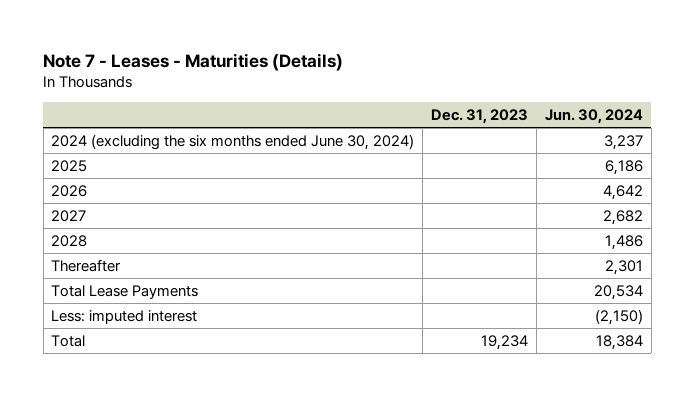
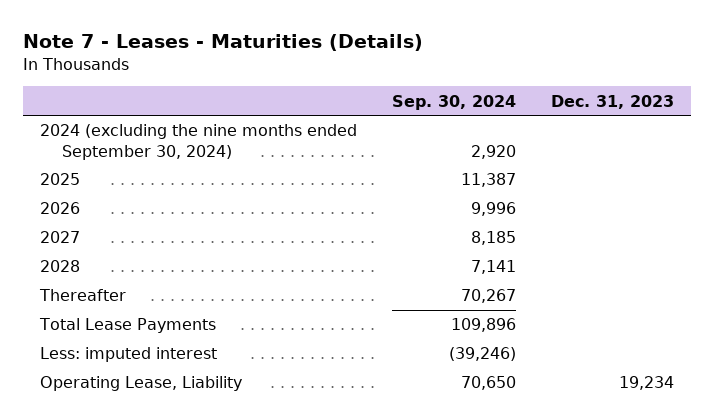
[544,109,643,125] Jun. 30, 2024 -> none
none -> [392,94,517,110] Sep. 30, 2024
[51,133,415,150] 2024 (excluding the six months ended June 30, 2024) -> [40,124,358,160] 2024 (excluding the nine months ended September 30, 2024)
[51,334,86,347] Total -> [40,376,243,392] Operating Lease, Liability

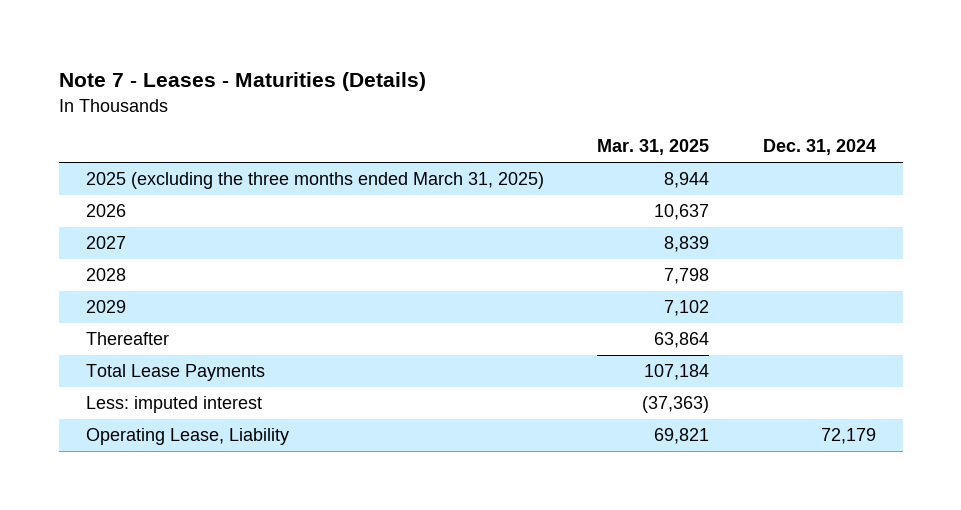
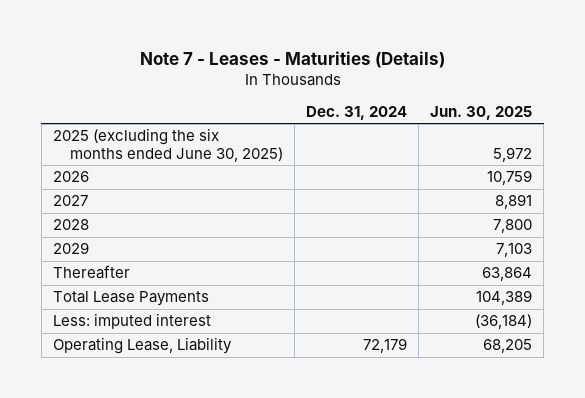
[597,139,710,156] Mar. 31, 2025 -> none
none -> [430,106,533,121] Jun. 30, 2025
[85,172,544,190] 2025 (excluding the three months ended March 31, 2025) -> [52,128,283,162] 2025 (excluding the six months ended June 30, 2025)

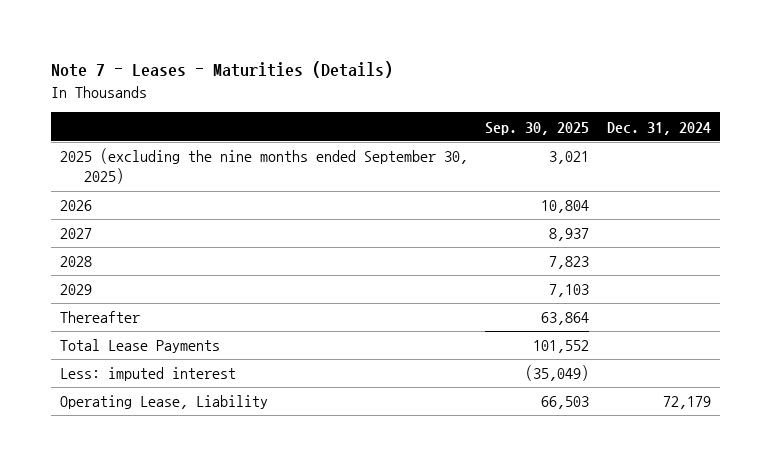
[430,106,533,121] Jun. 30, 2025 -> none
none -> [485,121,590,135] Sep. 30, 2025
[52,128,283,162] 2025 (excluding the six months ended June 30, 2025) -> [59,148,468,185] 2025 (excluding the nine months ended September 30, 2025)

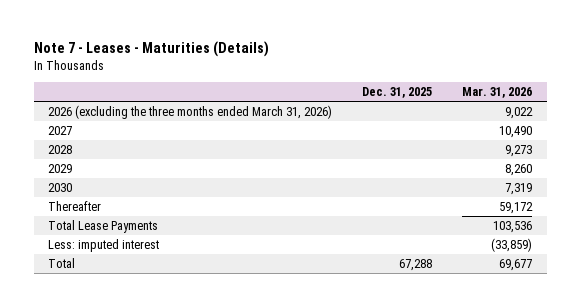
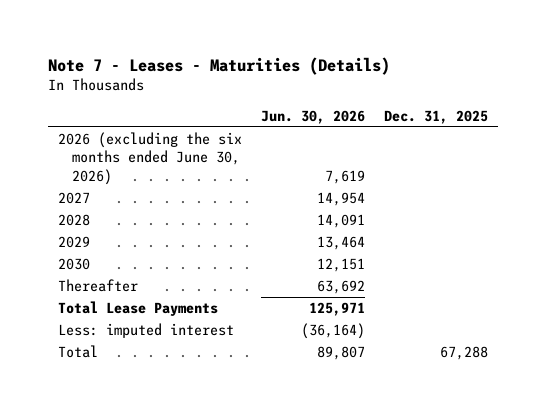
[461,87,532,99] Mar. 31, 2026 -> none
none -> [261,109,366,124] Jun. 30, 2026
[48,105,333,120] 2026 (excluding the three months ended March 31, 2026) -> [57,132,242,185] 2026 (excluding the six months ended June 30, 2026)

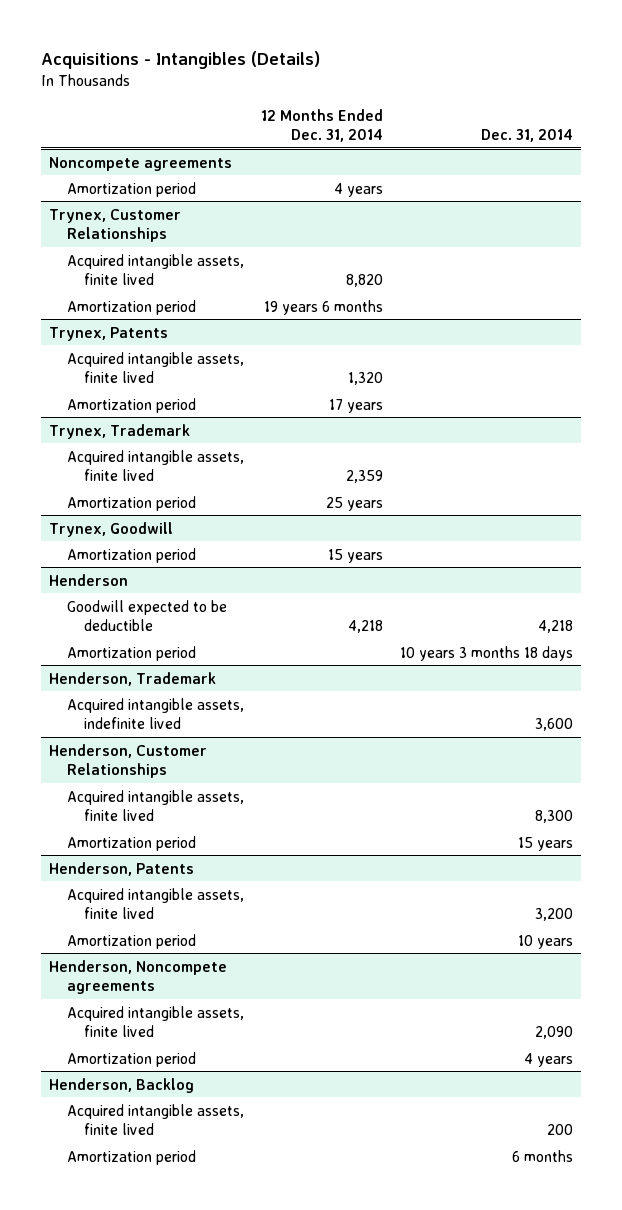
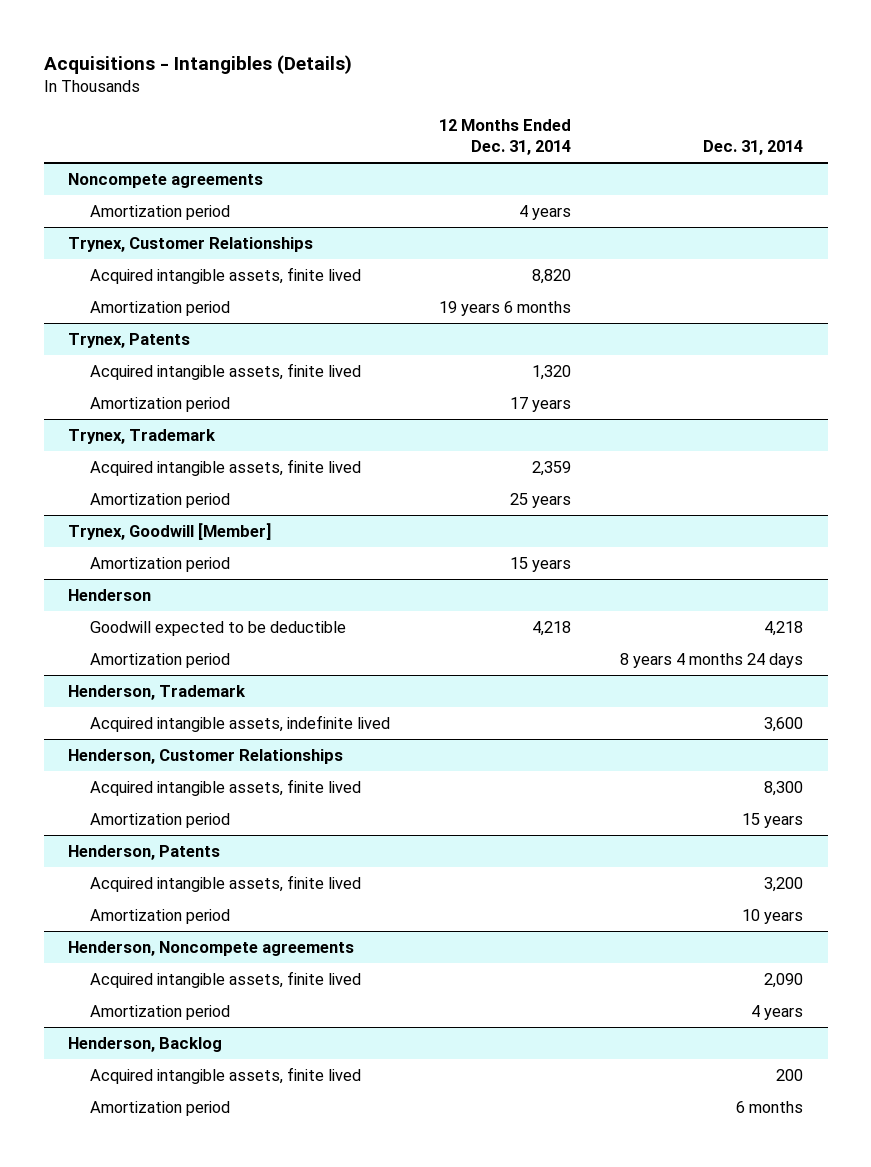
[49,521,174,537] Trynex, Goodwill -> [68,522,273,540] Trynex, Goodwill [Member]
[399,645,573,661] 10 years 3 months 18 days -> [620,652,804,668] 8 years 4 months 24 days

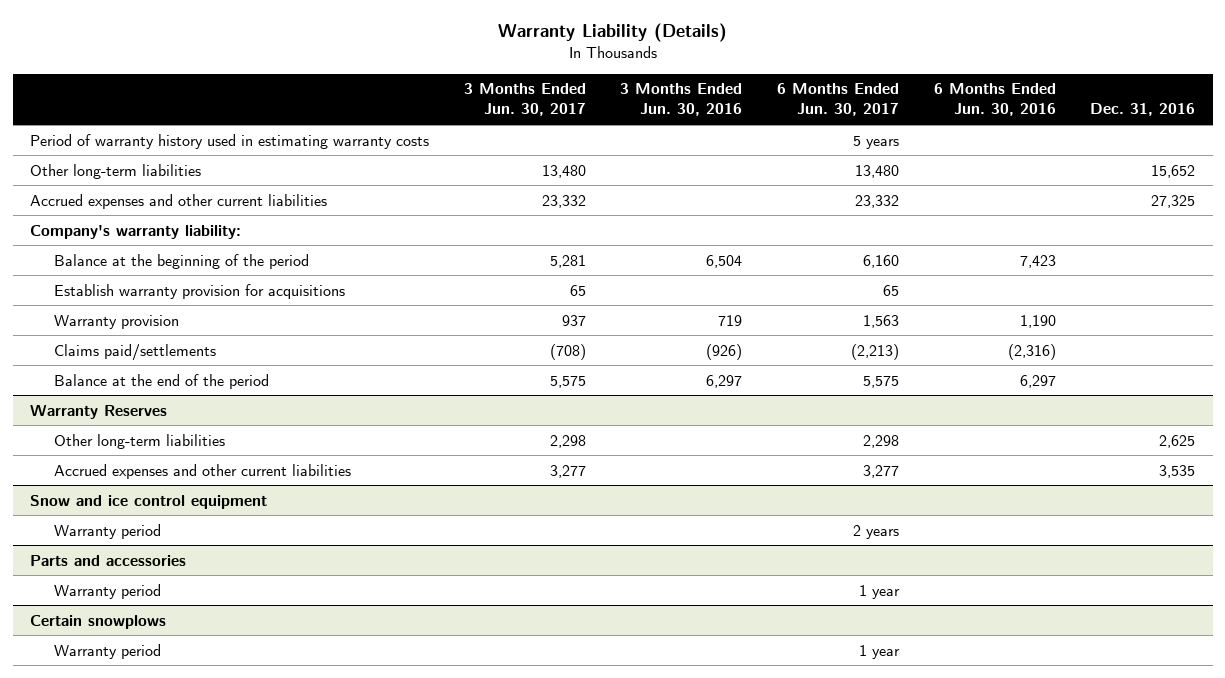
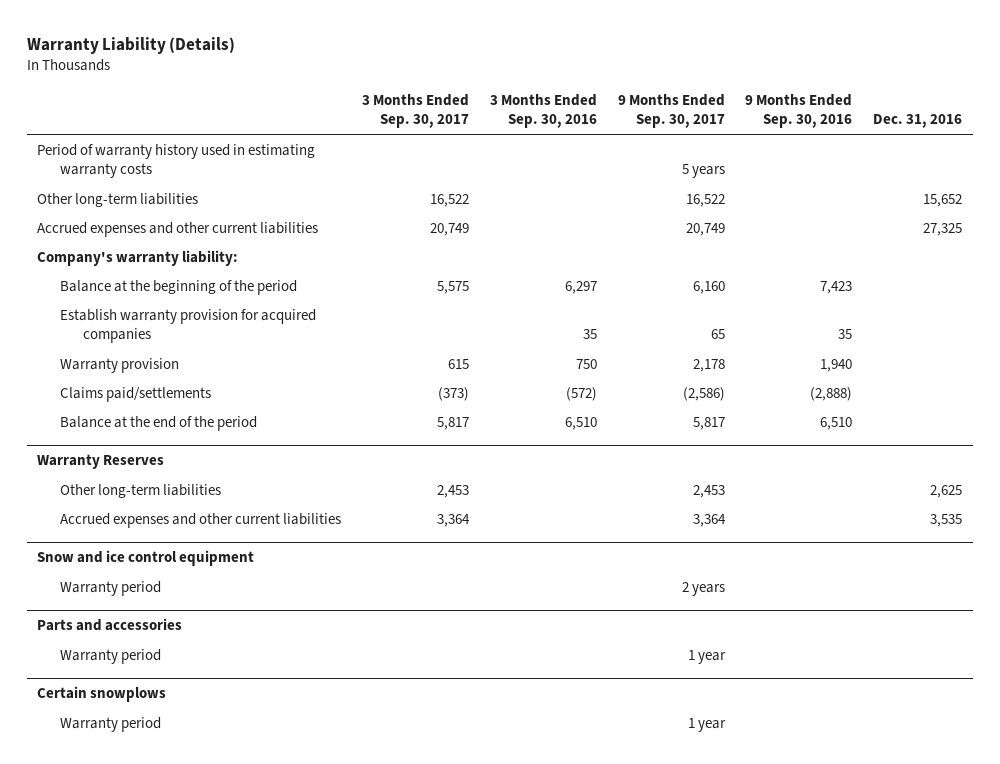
[463,83,586,117] 3 Months Ended Jun. 30, 2017 -> none
[620,83,743,117] 3 Months Ended Jun. 30, 2016 -> none
[776,83,899,117] 6 Months Ended Jun. 30, 2017 -> none
[933,83,1056,117] 6 Months Ended Jun. 30, 2016 -> none
none -> [361,94,469,129] 3 Months Ended Sep. 30, 2017
none -> [489,94,597,129] 3 Months Ended Sep. 30, 2016
none -> [617,94,725,129] 9 Months Ended Sep. 30, 2017
none -> [745,94,853,129] 9 Months Ended Sep. 30, 2016
[53,283,345,299] Establish warranty provision for acquisitions -> [60,308,317,343] Establish warranty provision for acquired companies

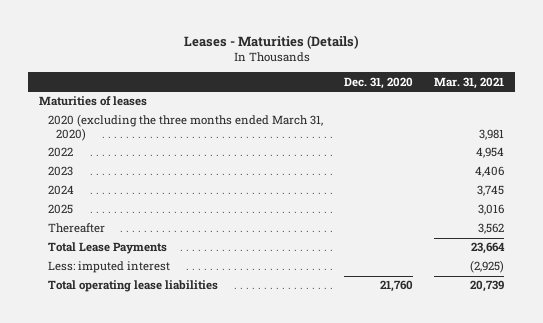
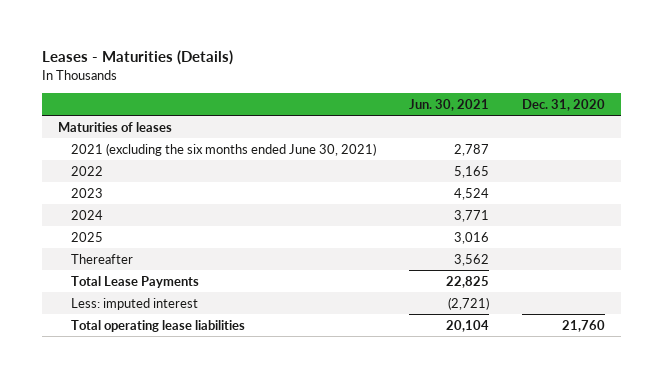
[434,76,505,89] Mar. 31, 2021 -> none
none -> [408,98,489,111] Jun. 30, 2021
[47,114,323,141] 2020 (excluding the three months ended March 31, 2020) -> [70,142,376,156] 2021 (excluding the six months ended June 30, 2021)

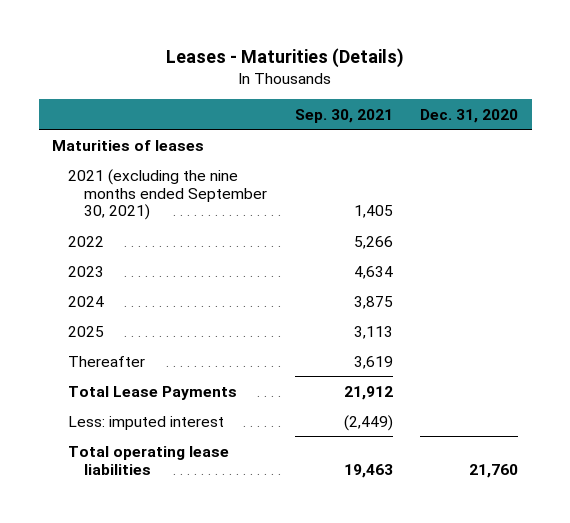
[408,98,489,111] Jun. 30, 2021 -> none
none -> [294,108,393,123] Sep. 30, 2021
[70,142,376,156] 2021 (excluding the six months ended June 30, 2021) -> [68,168,268,221] 2021 (excluding the nine months ended September 30, 2021)

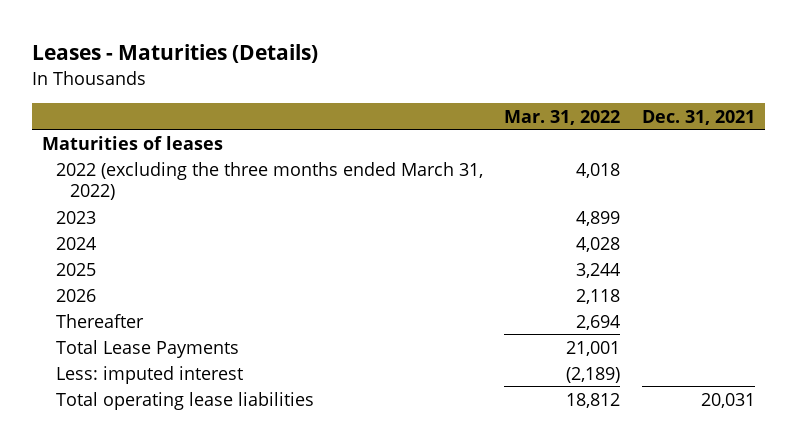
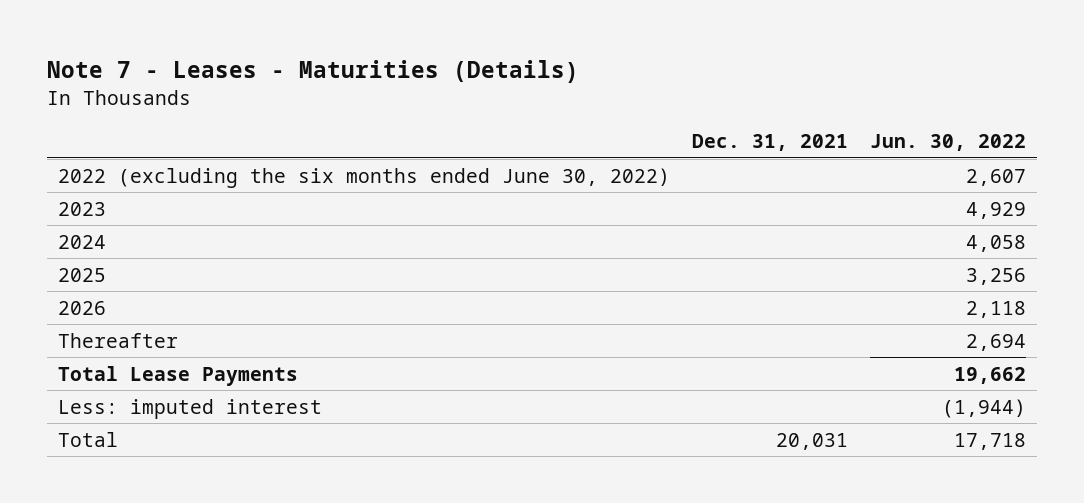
[31,44,318,64] Leases - Maturities (Details) -> [47,59,580,83] Note 7 - Leases - Maturities (Details)
[504,109,621,125] Mar. 31, 2022 -> none
none -> [870,134,1027,152] Jun. 30, 2022
[42,135,224,150] Maturities of leases -> none
[56,161,484,201] 2022 (excluding the three months ended March 31, 2022) -> [58,167,671,188] 2022 (excluding the six months ended June 30, 2022)
[56,391,315,410] Total operating lease liabilities -> [58,431,119,447] Total

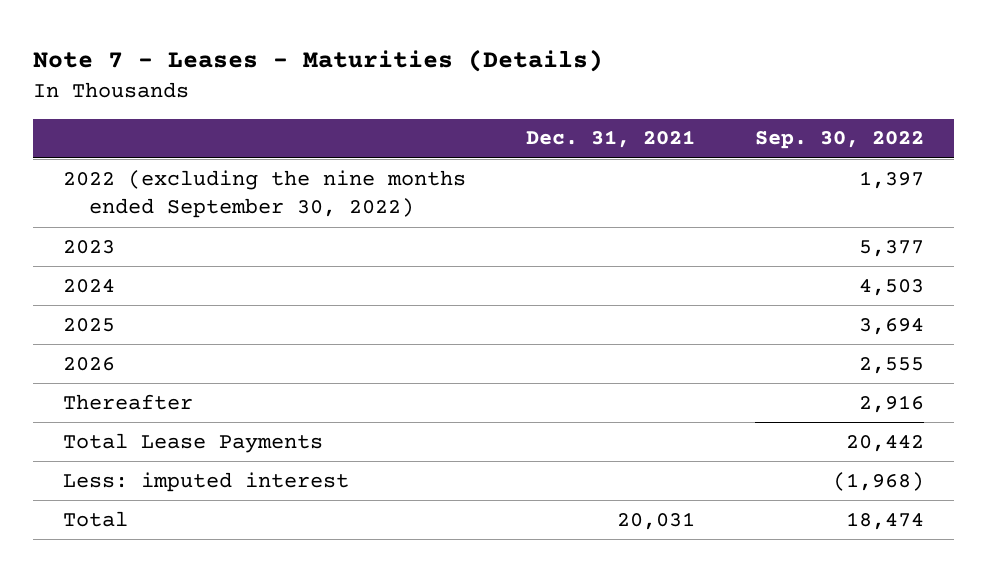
[870,134,1027,152] Jun. 30, 2022 -> none
none -> [754,131,924,150] Sep. 30, 2022
[58,167,671,188] 2022 (excluding the six months ended June 30, 2022) -> [62,169,466,219] 2022 (excluding the nine months ended September 30, 2022)

